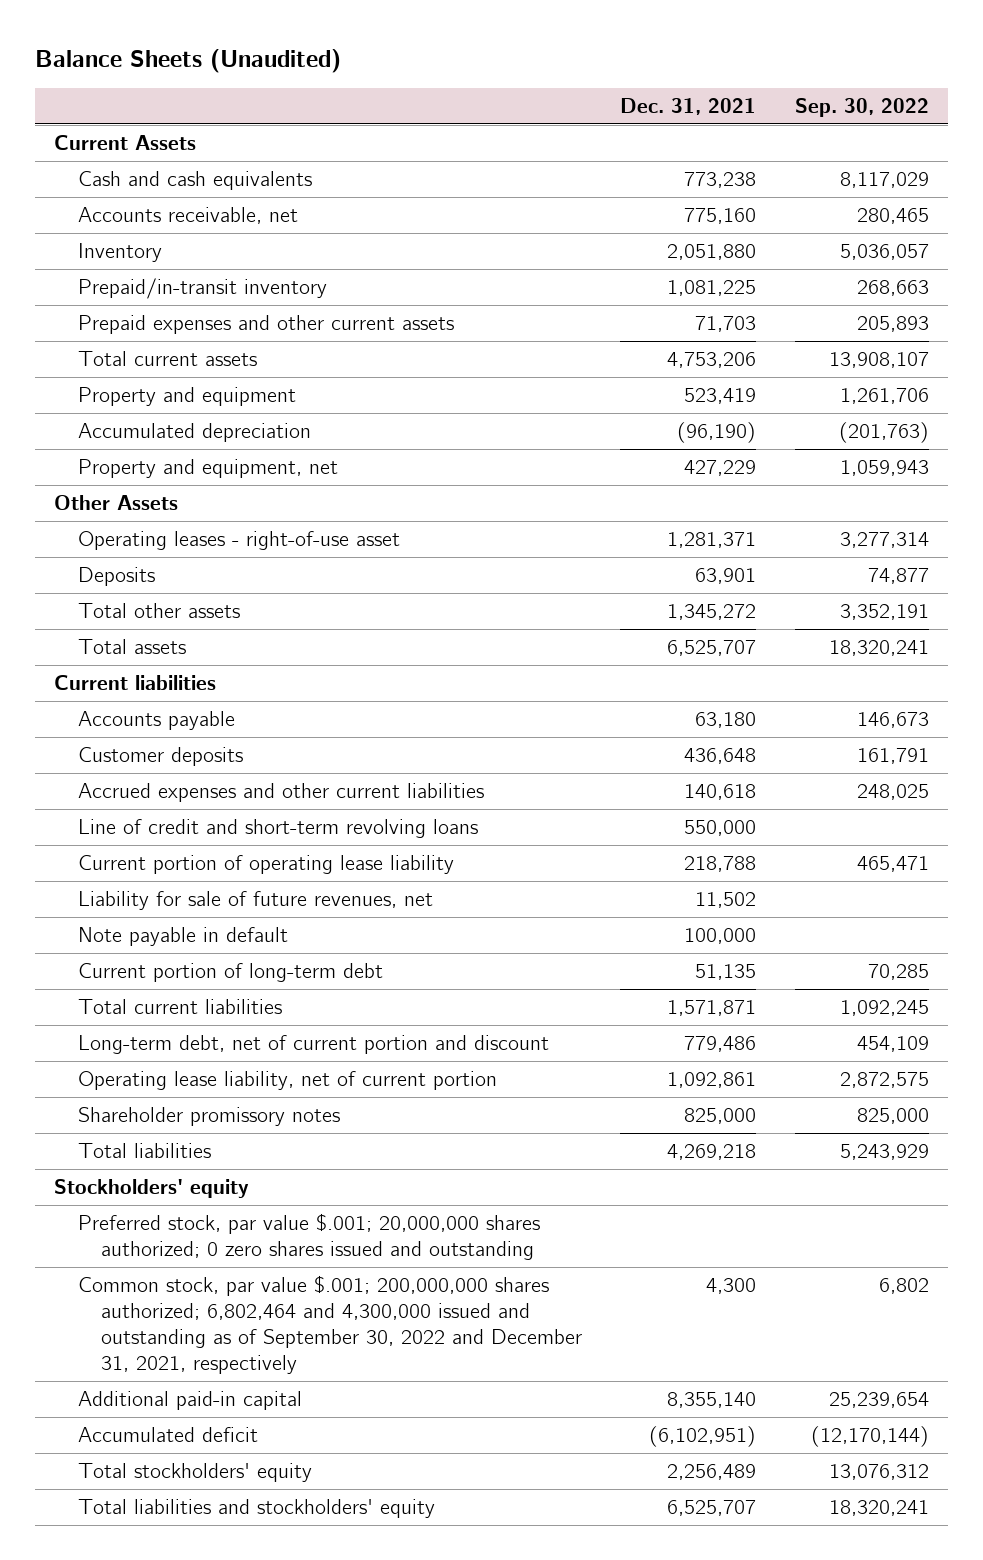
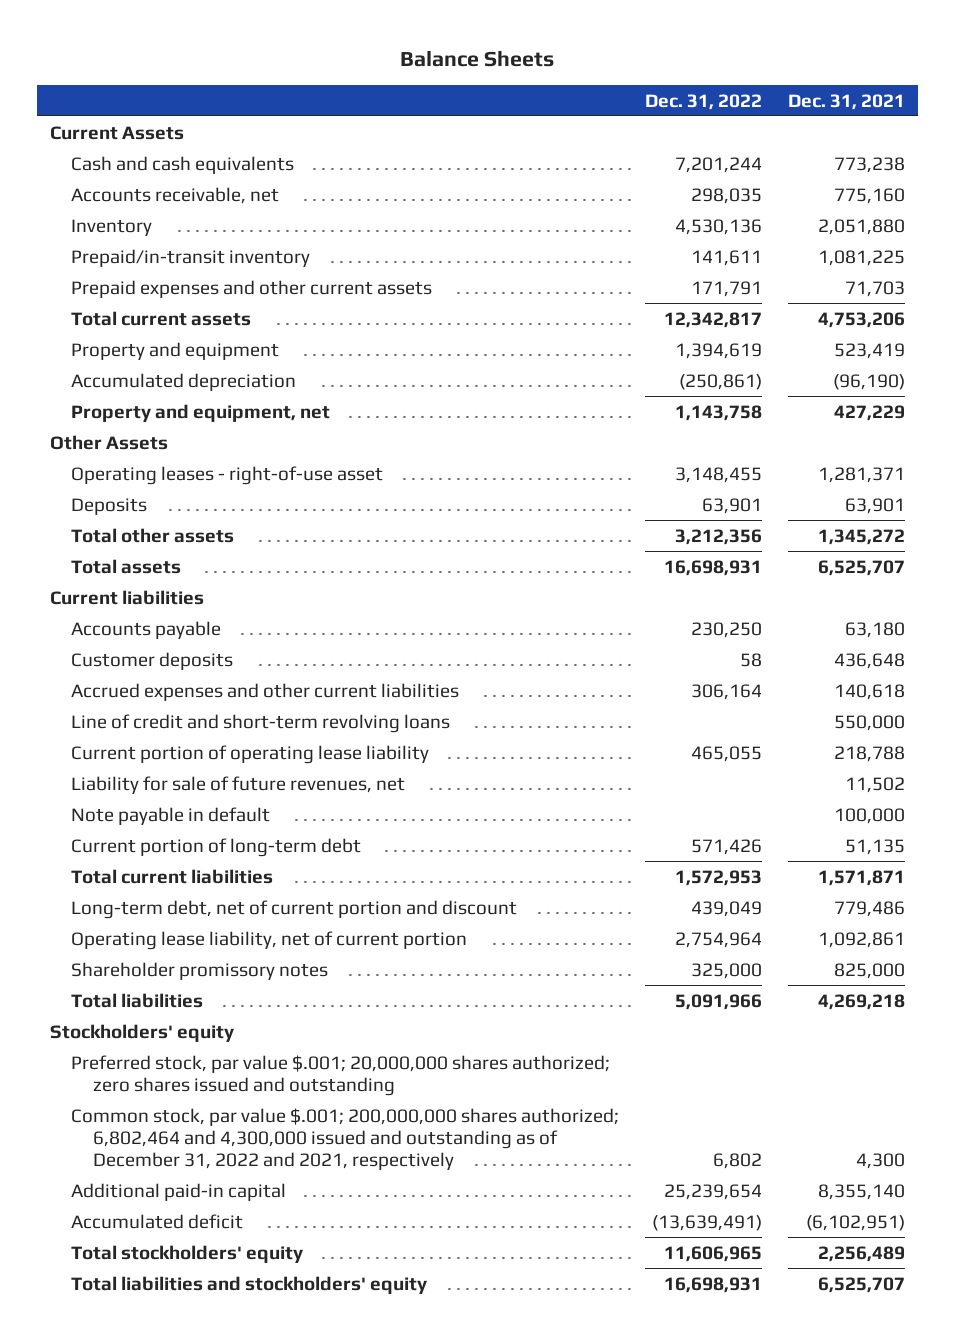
[34,49,341,74] Balance Sheets (Unaudited) -> [400,50,555,68] Balance Sheets
[794,98,929,118] Sep. 30, 2022 -> none
none -> [645,93,763,110] Dec. 31, 2022
[77,1213,540,1261] Preferred stock, par value $.001; 20,000,000 shares authorized; 0 zero shares issued and outstanding -> [71,1054,611,1096] Preferred stock, par value $.001; 20,000,000 shares authorized; zero shares issued and outstanding
[77,1275,582,1375] Common stock, par value $.001; 200,000,000 shares authorized; 6,802,464 and 4,300,000 issued and outstanding as of September 30, 2022 and December 31, 2021, respectively -> [71,1107,620,1170] Common stock, par value $.001; 200,000,000 shares authorized; 6,802,464 and 4,300,000 issued and outstanding as of December 31, 2022 and 2021, respectively

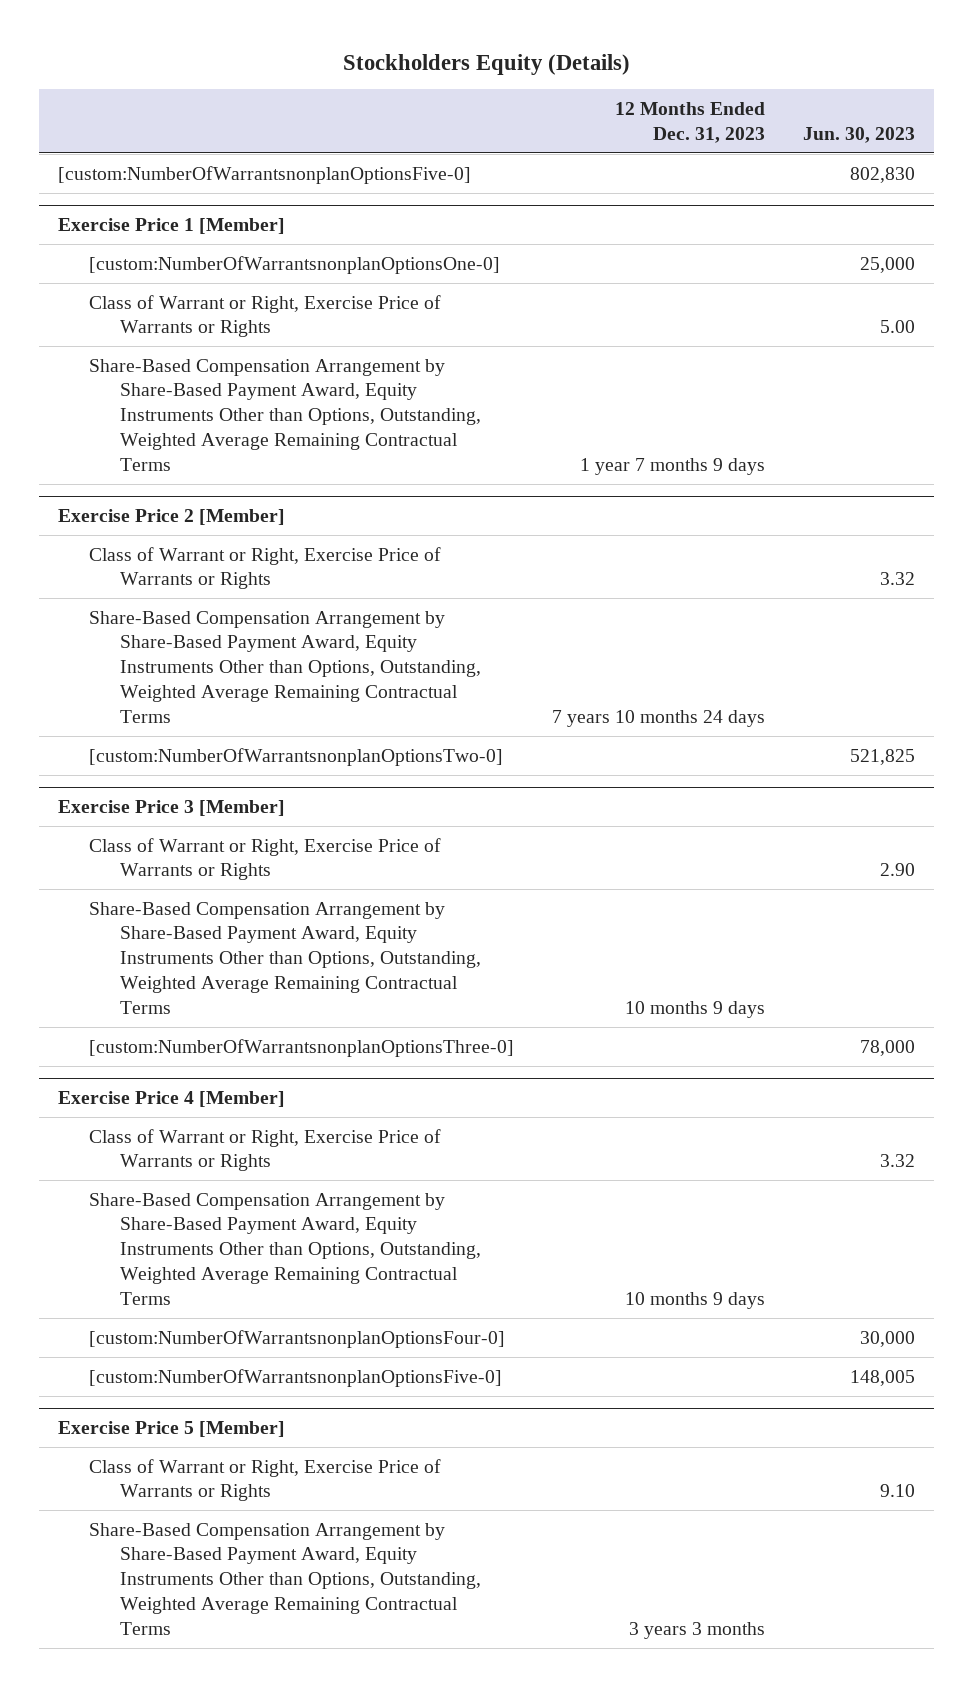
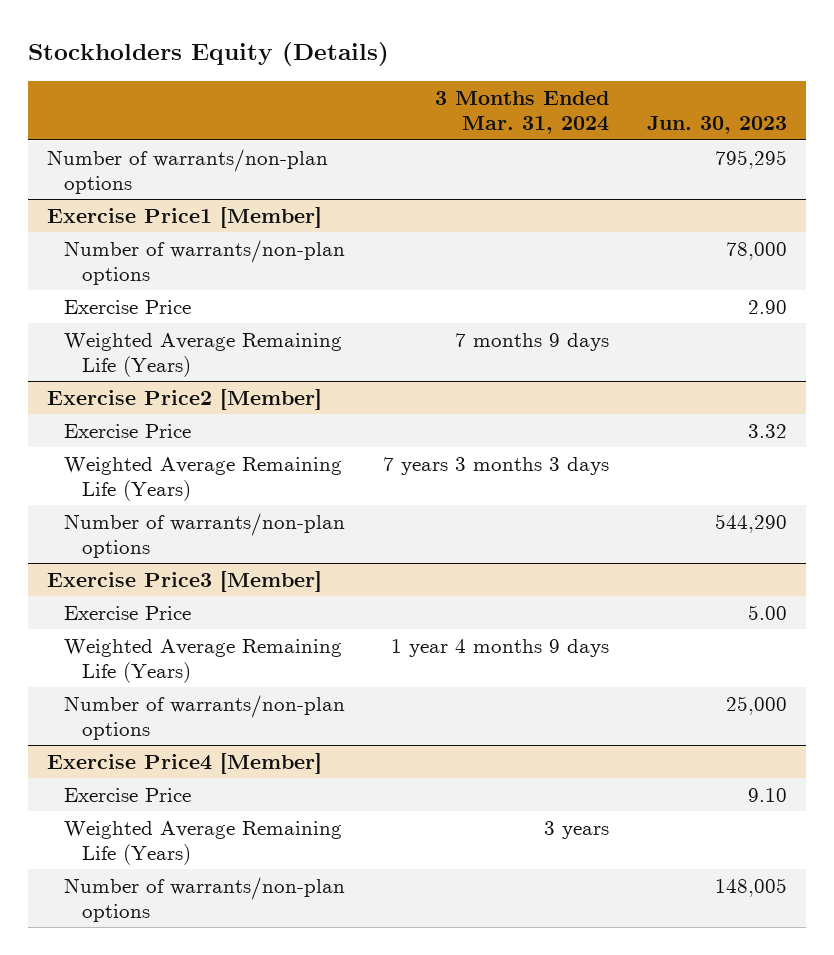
[615,101,766,143] 12 Months Ended Dec. 31, 2023 -> none
none -> [435,91,610,135] 3 Months Ended Mar. 31, 2024
[58,165,472,184] [custom:NumberOfWarrantsnonplanOptionsFive-0] -> none
[89,255,501,274] [custom:NumberOfWarrantsnonplanOptionsOne-0] -> none
[89,747,504,766] [custom:NumberOfWarrantsnonplanOptionsTwo-0] -> none
[89,1038,515,1057] [custom:NumberOfWarrantsnonplanOptionsThree-0] -> none
[89,1329,506,1348] [custom:NumberOfWarrantsnonplanOptionsFour-0] -> none
[58,1421,286,1438] Exercise Price 5 [Member] -> none
[89,1458,442,1502] Class of Warrant or Right, Exercise Price of Warrants or Rights -> none
[89,1522,481,1635] Share-Based Compensation Arrangement by Share-Based Payment Award, Equity Instruments Other than Options, Outstanding, Weighted Average Remaining Contractual Terms -> none
none -> [46,148,328,194] Number of warrants/non-plan options
[58,218,286,235] Exercise Price 1 [Member] -> [46,206,322,228] Exercise Price1 [Member]
none -> [64,239,346,285] Number of warrants/non-plan options
[89,294,442,338] Class of Warrant or Right, Exercise Price of Warrants or Rights -> [64,299,192,314] Exercise Price
[880,320,916,334] 5.00 -> [748,299,788,314] 2.90
[89,358,481,471] Share-Based Compensation Arrangement by Share-Based Payment Award, Equity Instruments Other than Options, Outstanding, Weighted Average Remaining Contractual Terms -> [64,332,343,377] Weighted Average Remaining Life (Years)
[58,509,286,526] Exercise Price 2 [Member] -> [46,388,322,410] Exercise Price2 [Member]
[89,546,442,590] Class of Warrant or Right, Exercise Price of Warrants or Rights -> [64,423,192,438] Exercise Price
[89,610,481,723] Share-Based Compensation Arrangement by Share-Based Payment Award, Equity Instruments Other than Options, Outstanding, Weighted Average Remaining Contractual Terms -> [64,456,343,501] Weighted Average Remaining Life (Years)
none -> [64,512,346,558] Number of warrants/non-plan options
[58,800,286,817] Exercise Price 3 [Member] -> [46,570,322,592] Exercise Price3 [Member]
[89,837,442,881] Class of Warrant or Right, Exercise Price of Warrants or Rights -> [64,605,192,620] Exercise Price
[880,863,916,877] 2.90 -> [748,604,788,620] 5.00
[89,901,481,1014] Share-Based Compensation Arrangement by Share-Based Payment Award, Equity Instruments Other than Options, Outstanding, Weighted Average Remaining Contractual Terms -> [64,638,343,683] Weighted Average Remaining Life (Years)
none -> [64,694,346,740] Number of warrants/non-plan options
[58,1091,286,1108] Exercise Price 4 [Member] -> [46,752,322,774] Exercise Price4 [Member]
[89,1128,442,1172] Class of Warrant or Right, Exercise Price of Warrants or Rights -> [64,787,192,802] Exercise Price
[880,1154,916,1168] 3.32 -> [748,787,788,802] 9.10
[89,1192,481,1305] Share-Based Compensation Arrangement by Share-Based Payment Award, Equity Instruments Other than Options, Outstanding, Weighted Average Remaining Contractual Terms -> [64,820,343,865] Weighted Average Remaining Life (Years)
[89,1368,503,1387] [custom:NumberOfWarrantsnonplanOptionsFive-0] -> [64,876,346,922] Number of warrants/non-plan options

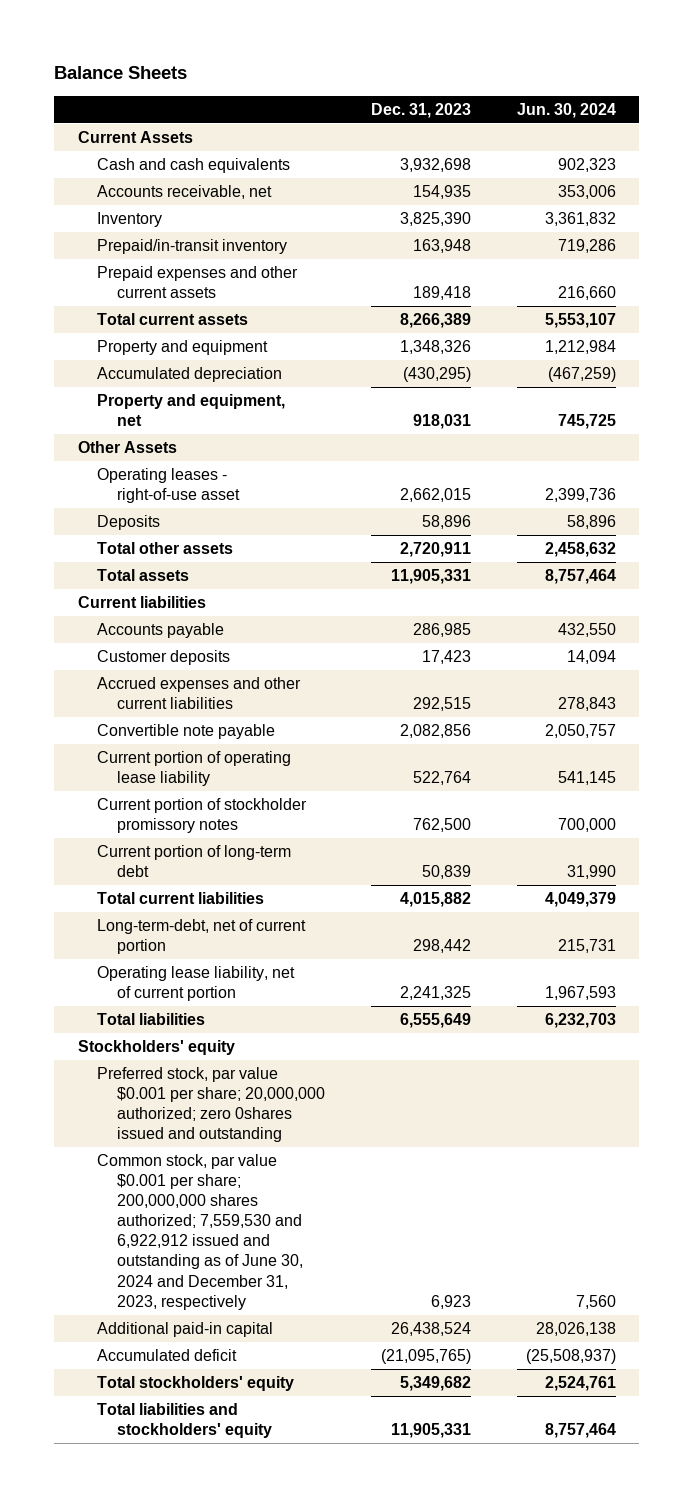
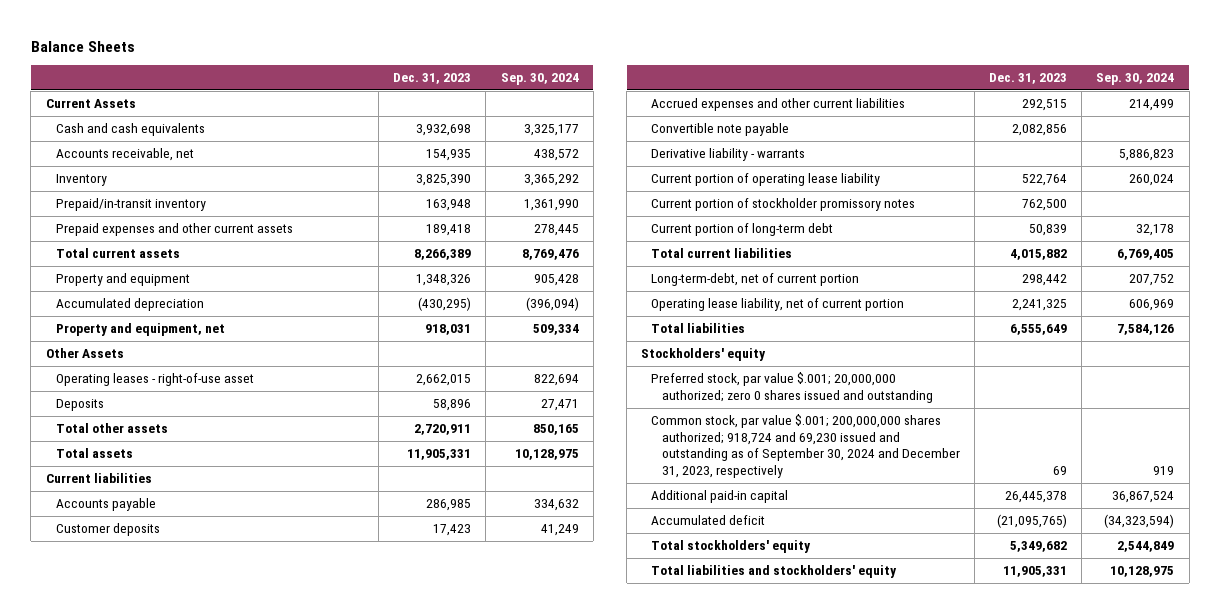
[517,102,617,118] Jun. 30, 2024 -> none
none -> [500,73,579,86] Sep. 30, 2024
none -> [651,148,806,162] Derivative liability - warrants
[97,1067,325,1143] Preferred stock, par value $0.001 per share; 20,000,000 authorized; zero 0shares issued and outstanding -> [651,372,933,403] Preferred stock, par value $.001; 20,000,000 authorized; zero 0 shares issued and outstanding
[97,1154,303,1310] Common stock, par value $0.001 per share; 200,000,000 shares authorized; 7,559,530 and 6,922,912 issued and outstanding as of June 30, 2024 and December 31, 2023, respectively -> [651,414,960,478] Common stock, par value $.001; 200,000,000 shares authorized; 918,724 and 69,230 issued and outstanding as of September 30, 2024 and December 31, 2023, respectively
[430,1294,471,1309] 6,923 -> [1052,465,1067,475] 69
[390,1322,471,1337] 26,438,524 -> [1004,491,1067,504] 26,445,378

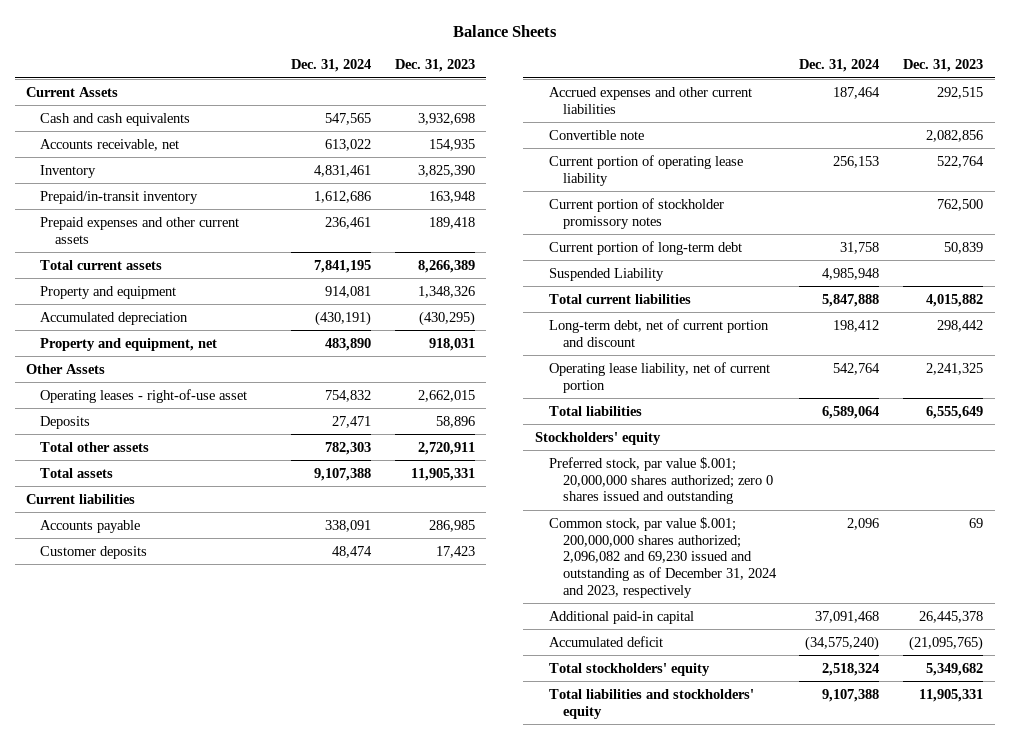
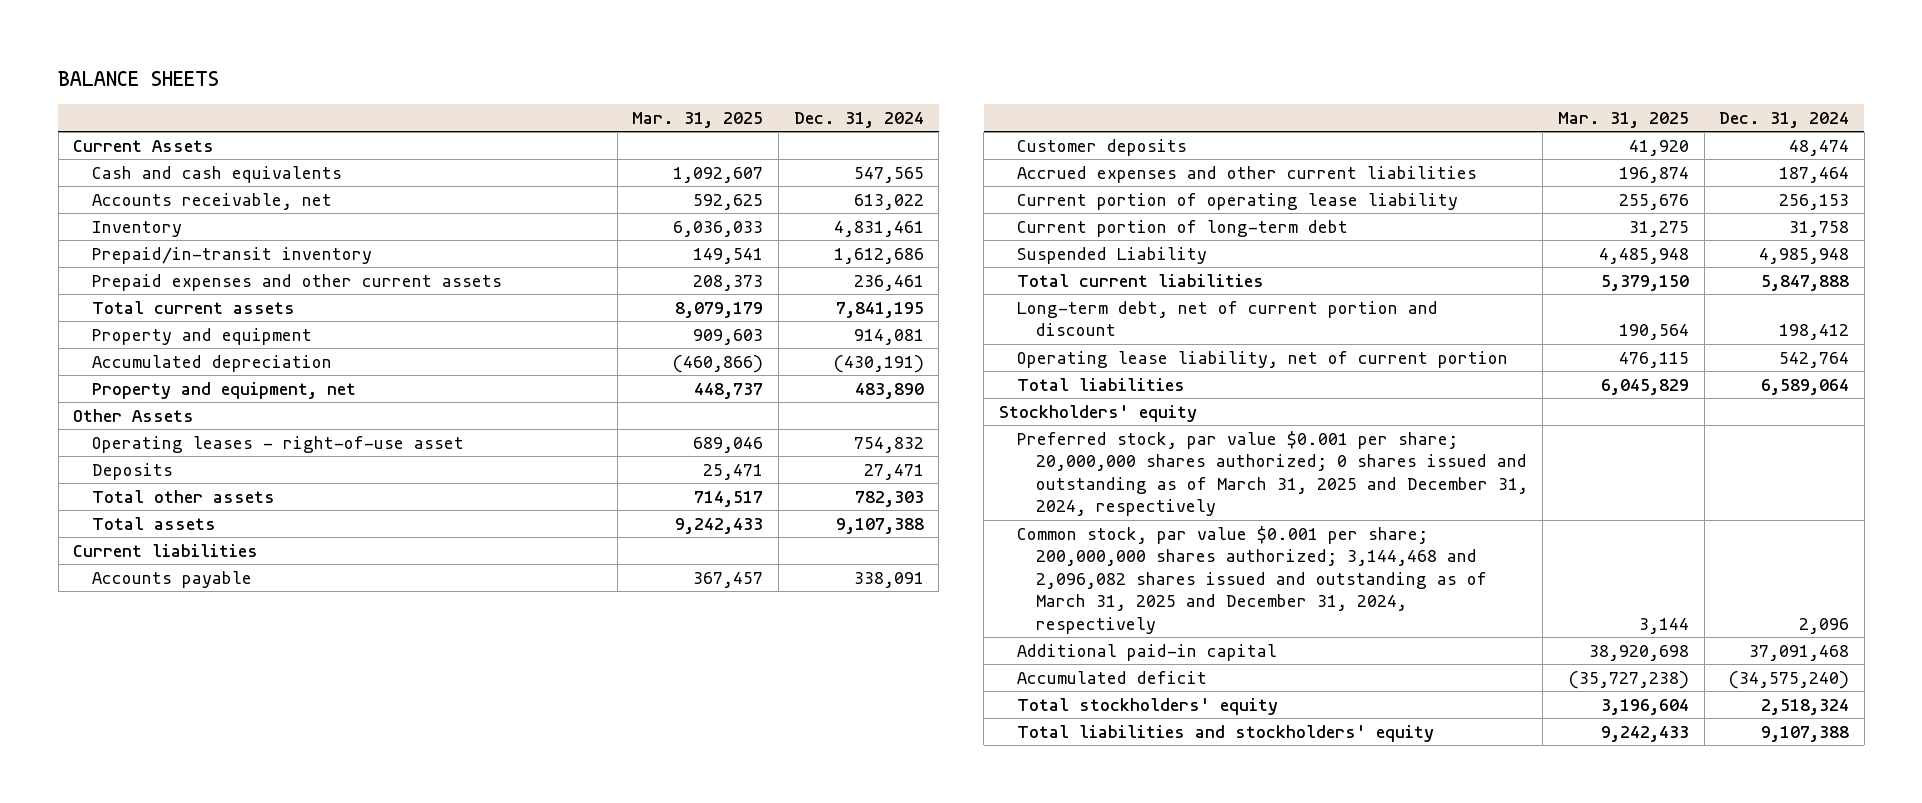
[452,25,557,38] Balance Sheets -> [58,70,220,86] BALANCE SHEETS
[394,59,475,73] Dec. 31, 2023 -> none
none -> [632,111,764,128] Mar. 31, 2025
[548,129,644,140] Convertible note -> none
[548,197,724,229] Current portion of stockholder promissory notes -> none
[548,456,773,505] Preferred stock, par value $.001; 20,000,000 shares authorized; zero 0 shares issued and outstanding -> [1017,430,1528,517] Preferred stock, par value $0.001 per share; 20,000,000 shares authorized; 0 shares issued and outstanding as of March 31, 2025 and December 31, 2024, respectively
[548,516,777,598] Common stock, par value $.001; 200,000,000 shares authorized; 2,096,082 and 69,230 issued and outstanding as of December 31, 2024 and 2023, respectively -> [1017,525,1487,634] Common stock, par value $0.001 per share; 200,000,000 shares authorized; 3,144,468 and 2,096,082 shares issued and outstanding as of March 31, 2025 and December 31, 2024, respectively

